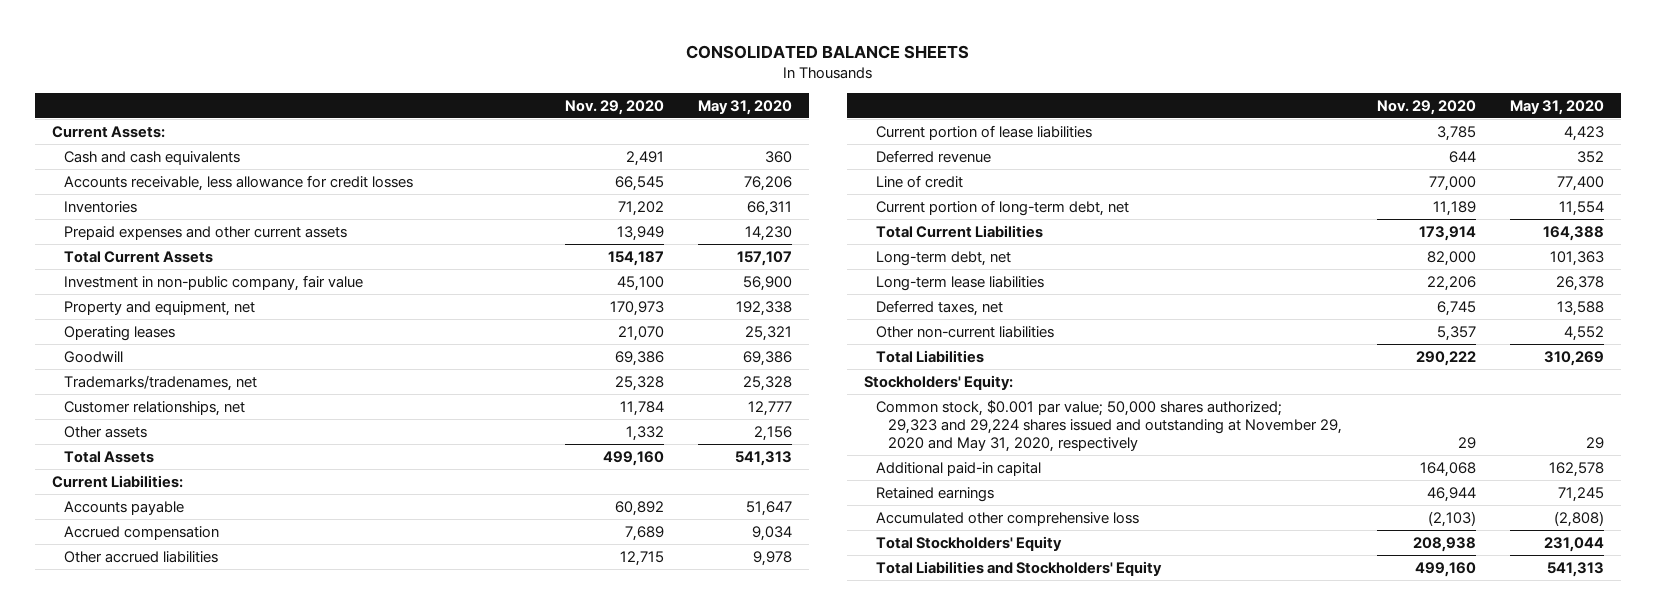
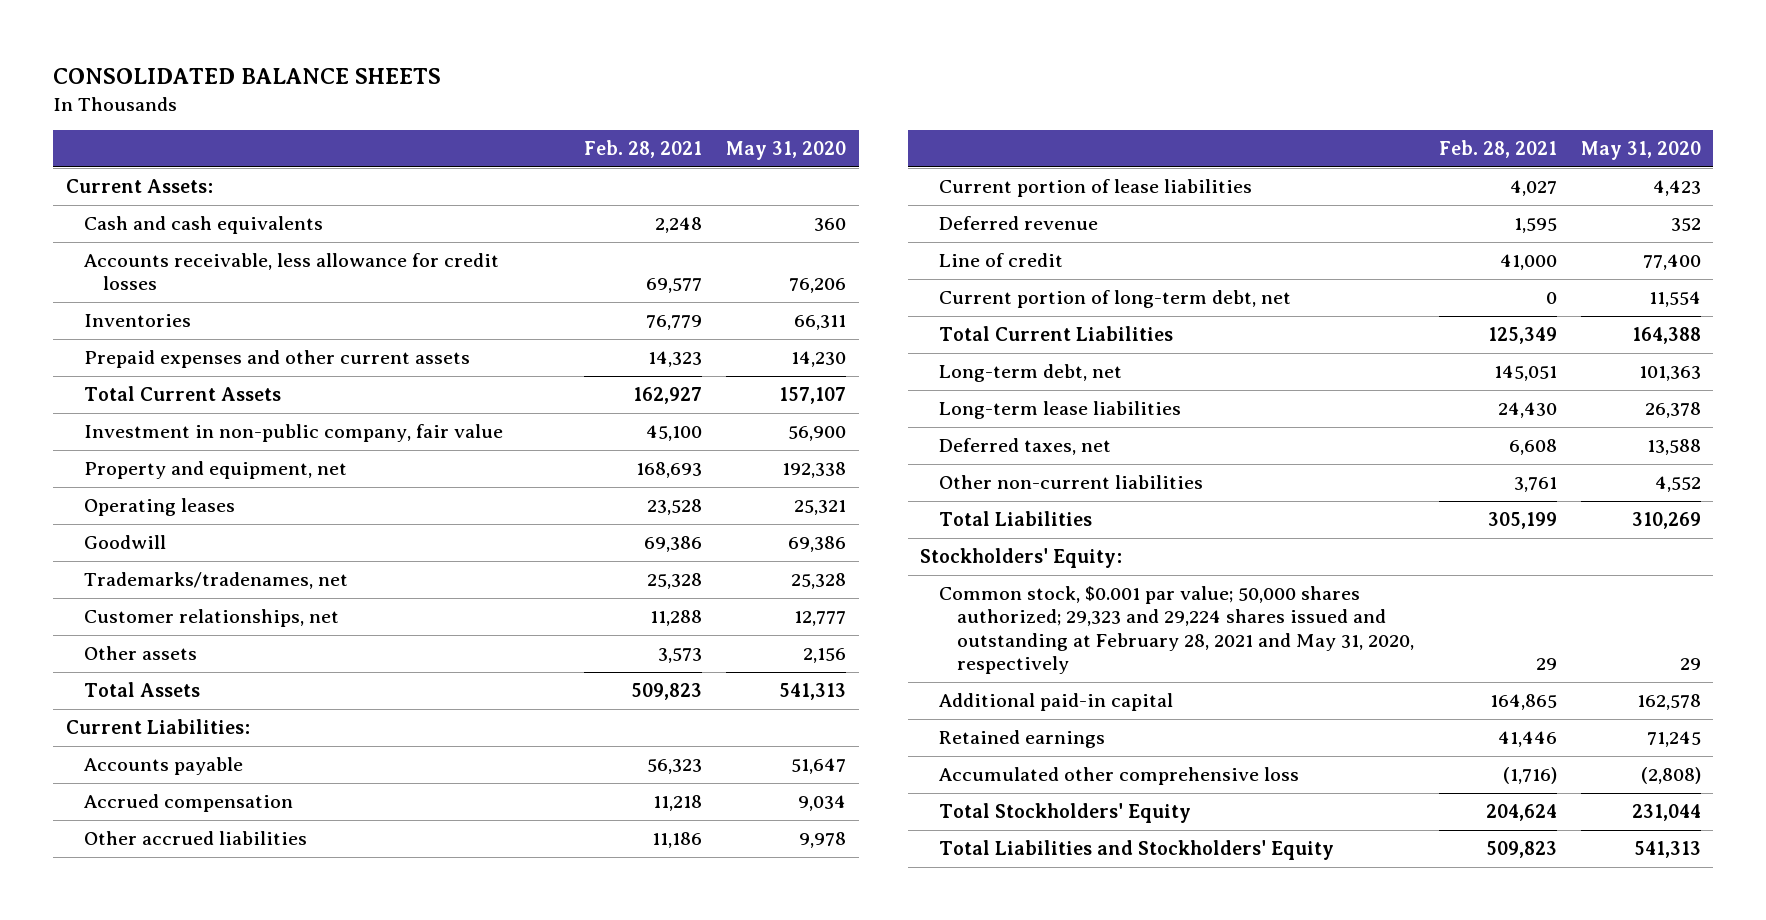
[565,99,665,115] Nov. 29, 2020 -> none
none -> [584,140,703,159] Feb. 28, 2021
[876,399,1343,452] Common stock, $0.001 par value; 50,000 shares authorized; 29,323 and 29,224 shares issued and outstanding at November 29, 2020 and May 31, 2020, respectively -> [938,586,1415,674] Common stock, $0.001 par value; 50,000 shares authorized; 29,323 and 29,224 shares issued and outstanding at February 28, 2021 and May 31, 2020, respectively

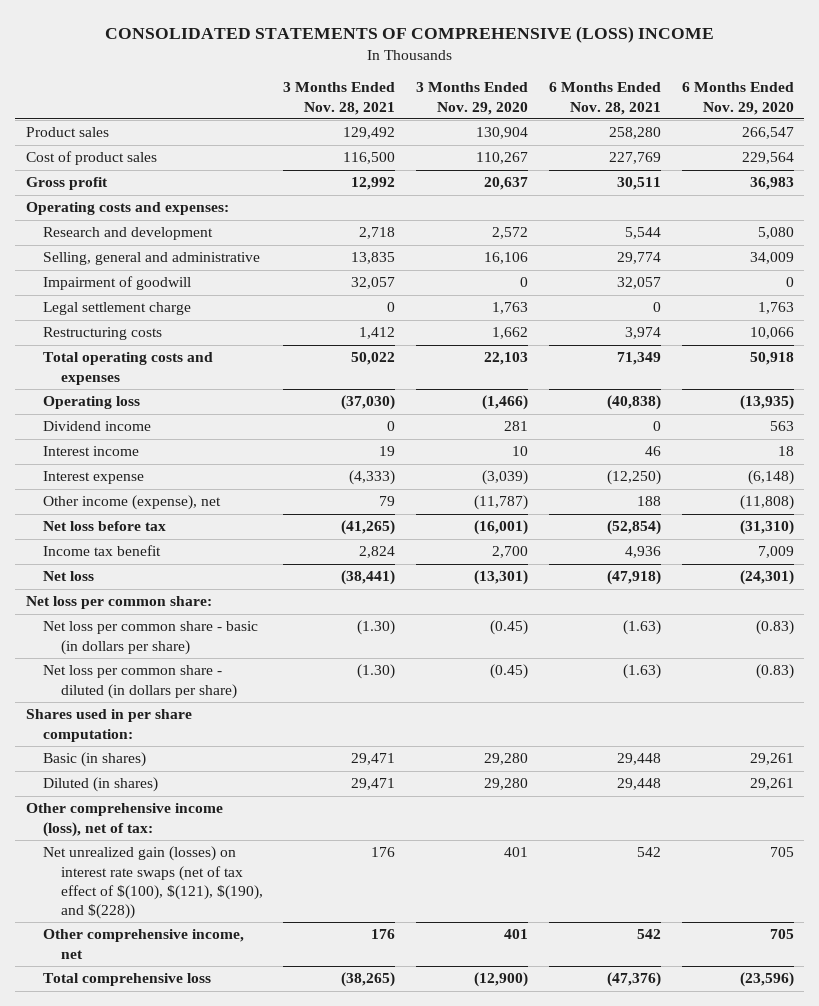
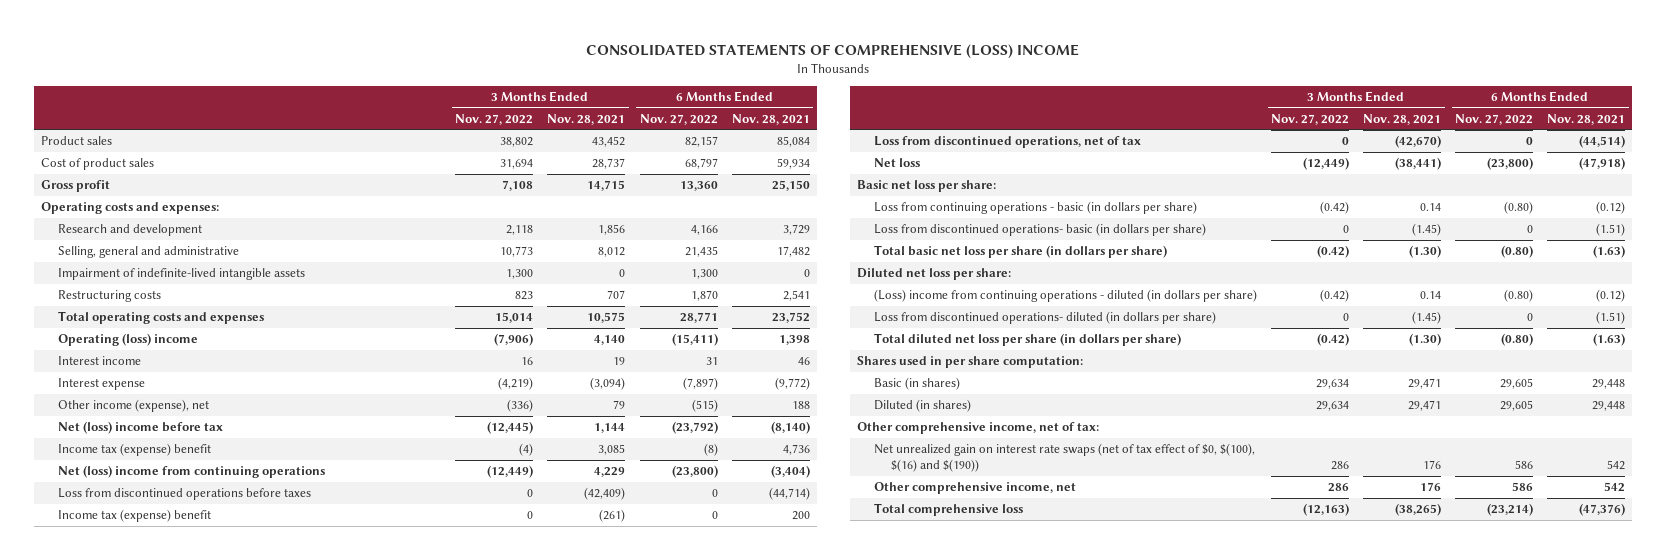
[416,82,529,115] 3 Months Ended Nov. 29, 2020 -> none
[681,82,794,115] 6 Months Ended Nov. 29, 2020 -> none
none -> [455,113,534,125] Nov. 27, 2022
none -> [639,113,718,125] Nov. 27, 2022
[343,127,396,140] 129,492 -> [592,136,626,148] 43,452
[608,127,661,140] 258,280 -> [776,136,810,148] 85,084
[343,152,396,165] 116,500 -> [592,158,626,170] 28,737
[608,152,661,165] 227,769 -> [776,158,810,170] 59,934
[351,177,396,191] 12,992 -> [587,180,626,192] 14,715
[616,177,661,191] 30,511 -> [771,180,810,192] 25,150
[43,276,192,291] Impairment of goodwill -> none
[43,302,192,316] Legal settlement charge -> none
[43,421,152,432] Dividend income -> none
[359,227,396,240] 2,718 -> [598,224,626,236] 1,856
[624,227,661,240] 5,544 -> [782,224,810,236] 3,729
[351,252,396,265] 13,835 -> [598,247,626,258] 8,012
[616,252,661,265] 29,774 -> [776,246,810,258] 17,482
none -> [58,268,306,281] Impairment of indefinite-lived intangible assets
[359,327,396,340] 1,412 -> [607,290,626,300] 707
[624,327,661,340] 3,974 -> [782,290,810,302] 2,541
[351,352,396,366] 50,022 -> [587,312,626,324] 10,575
[616,352,661,366] 71,349 -> [771,312,810,324] 23,752
[43,396,141,410] Operating loss -> [58,333,199,347] Operating (loss) income
[341,395,396,411] (37,030) -> [594,335,626,346] 4,140
[606,395,661,411] (40,838) -> [778,335,810,346] 1,398
[349,470,396,486] (4,333) -> [590,377,626,391] (3,094)
[606,470,661,486] (12,250) -> [774,377,810,391] (9,772)
[43,521,167,532] Net loss before tax -> [58,421,224,435] Net (loss) income before tax
[341,520,396,536] (41,265) -> [594,423,626,434] 1,144
[606,520,661,536] (52,854) -> [770,421,810,435] (8,140)
[43,545,162,557] Income tax benefit -> [58,443,212,457] Income tax (expense) benefit
[359,546,396,559] 2,824 -> [598,444,626,456] 3,085
[624,546,661,559] 4,936 -> [782,444,810,456] 4,736
none -> [58,465,326,479] Net (loss) income from continuing operations
none -> [58,488,312,501] Loss from discontinued operations before taxes
none -> [58,509,212,523] Income tax (expense) benefit
none -> [873,136,1141,149] Loss from discontinued operations, net of tax
[25,596,212,610] Net loss per common share: -> [856,180,996,193] Basic net loss per share:
none -> [873,201,1197,215] Loss from continuing operations - basic (in dollars per share)
none -> [873,223,1206,237] Loss from discontinued operations- basic (in dollars per share)
[43,621,259,655] Net loss per common share - basic (in dollars per share) -> [873,245,1167,259] Total basic net loss per share (in dollars per share)
none -> [856,268,1011,281] Diluted net loss per share:
none -> [873,289,1257,303] (Loss) income from continuing operations - diluted (in dollars per share)
none -> [873,311,1216,325] Loss from discontinued operations- diluted (in dollars per share)
[43,665,237,699] Net loss per common share - diluted (in dollars per share) -> [873,333,1181,347] Total diluted net loss per share (in dollars per share)
[25,803,223,837] Other comprehensive income (loss), net of tax: -> [856,422,1099,435] Other comprehensive income, net of tax:
[43,846,263,919] Net unrealized gain (losses) on interest rate swaps (net of tax effect of $(100), $(121), $(190), and $(228)) -> [873,443,1255,473] Net unrealized gain on interest rate swaps (net of tax effect of $0, $(100), $(16) and $(190))

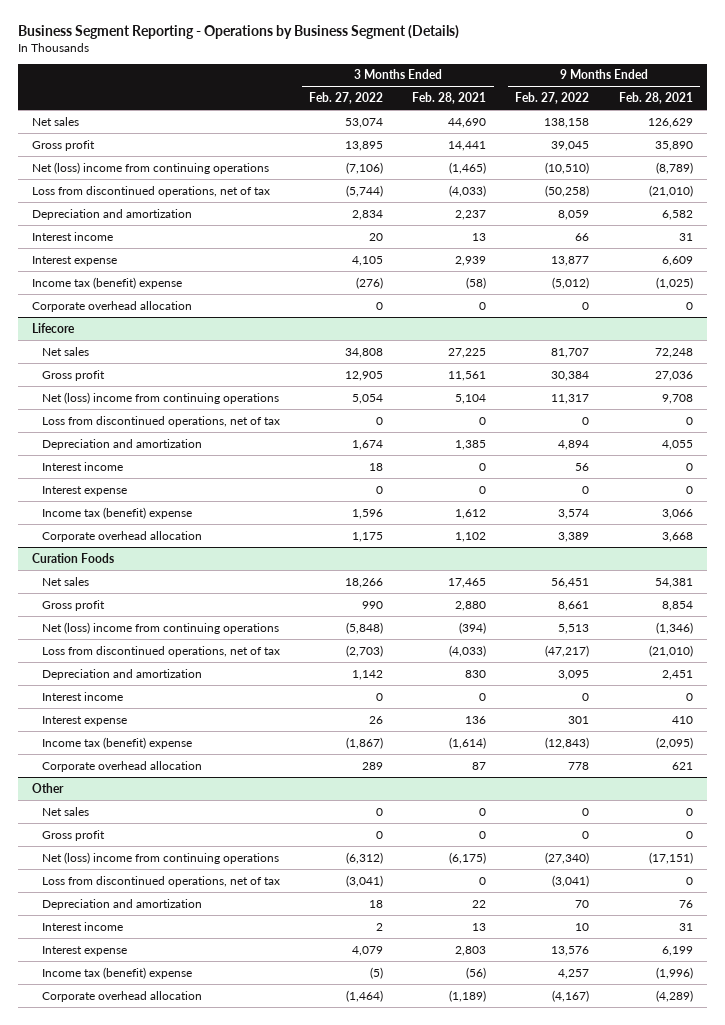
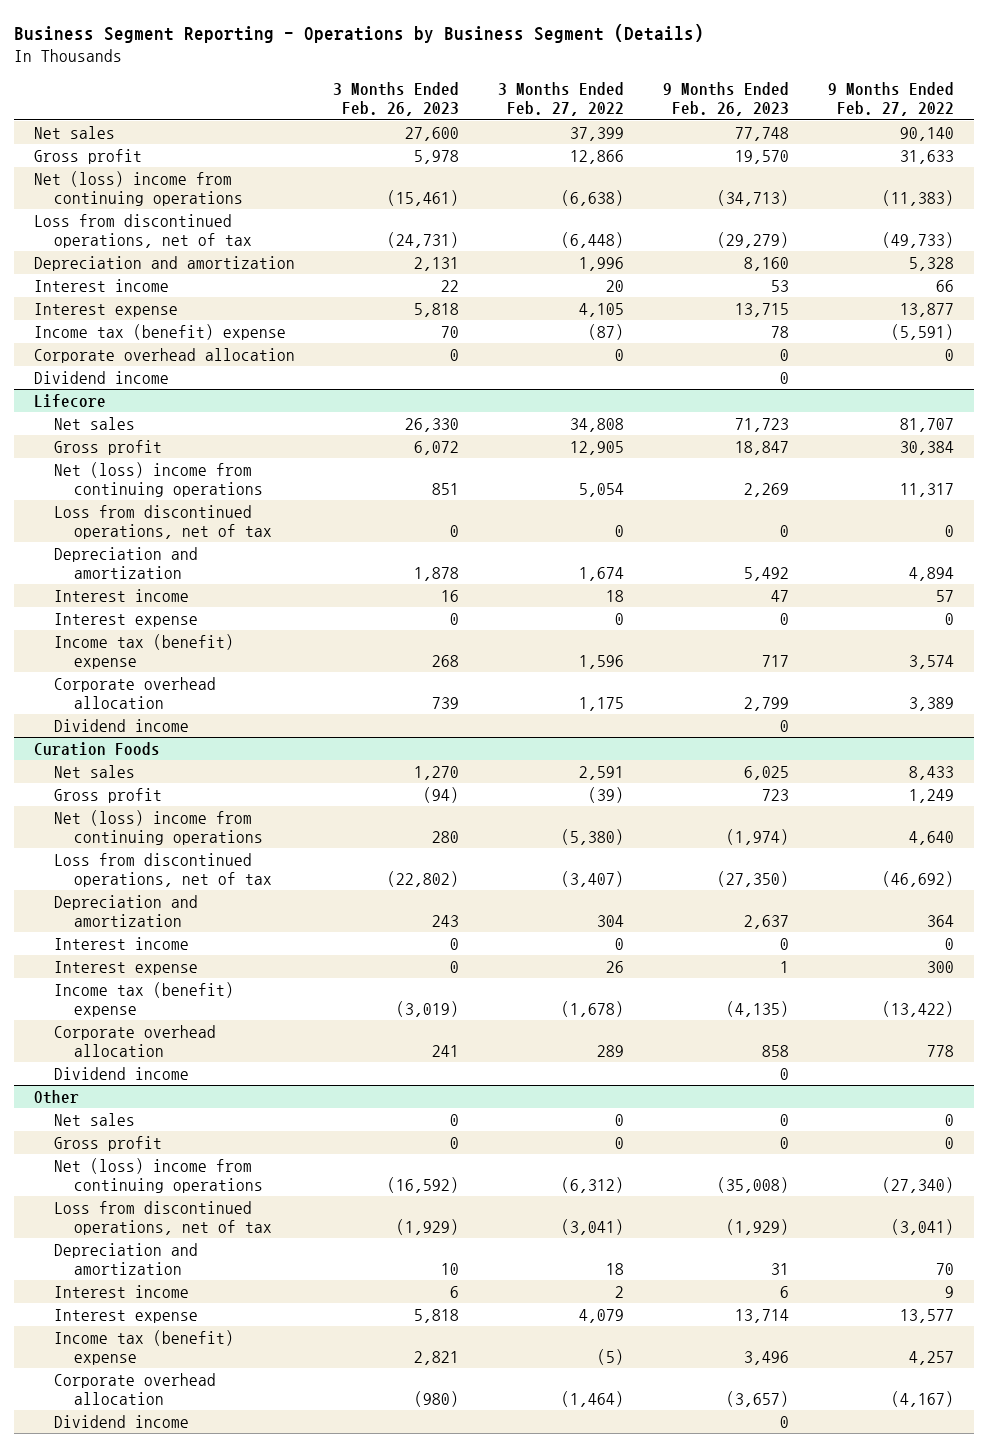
[412,92,487,105] Feb. 28, 2021 -> none
[618,92,693,105] Feb. 28, 2021 -> none
none -> [333,82,460,117] 3 Months Ended Feb. 26, 2023
none -> [663,82,790,117] 9 Months Ended Feb. 26, 2023
[345,117,384,128] 53,074 -> [570,126,625,141] 37,399
[544,117,590,128] 138,158 -> [900,126,955,141] 90,140
[345,140,384,151] 13,895 -> [570,149,625,164] 12,866
[551,140,590,151] 39,045 -> [900,149,955,164] 31,633
[346,161,384,174] (7,106) -> [561,189,625,206] (6,638)
[545,161,590,174] (10,510) -> [882,189,955,206] (11,383)
[346,184,384,197] (5,744) -> [561,231,625,248] (6,448)
[545,184,590,197] (50,258) -> [882,231,955,248] (49,733)
[352,209,384,220] 2,834 -> [579,256,625,271] 1,996
[558,209,590,220] 8,059 -> [909,256,955,271] 5,328
[356,276,384,289] (276) -> [588,323,625,340] (87)
[552,276,590,289] (5,012) -> [891,323,955,340] (5,591)
none -> [33,370,169,384] Dividend income
[575,462,590,471] 56 -> [936,589,955,602] 57
none -> [54,718,190,732] Dividend income
[345,577,384,588] 18,266 -> [579,765,625,780] 2,591
[551,577,590,588] 56,451 -> [909,765,955,780] 8,433
[362,600,384,609] 990 -> [588,786,625,803] (39)
[558,600,590,611] 8,661 -> [909,788,955,803] 1,249
[346,621,384,634] (5,848) -> [561,828,625,845] (5,380)
[558,623,590,634] 5,513 -> [909,830,955,845] 4,640
[346,644,384,657] (2,703) -> [561,870,625,887] (3,407)
[545,644,590,657] (47,217) -> [882,870,955,887] (46,692)
[352,669,384,680] 1,142 -> [597,914,625,927] 304
[558,669,590,680] 3,095 -> [927,914,955,927] 364
[568,715,590,724] 301 -> [927,960,955,973] 300
[346,736,384,749] (1,867) -> [561,1000,625,1017] (1,678)
[545,736,590,749] (12,843) -> [882,1000,955,1017] (13,422)
none -> [54,1066,190,1080] Dividend income
[575,922,590,931] 10 -> [945,1285,955,1298] 9
[551,945,590,956] 13,576 -> [900,1308,955,1323] 13,577
none -> [54,1414,190,1428] Dividend income

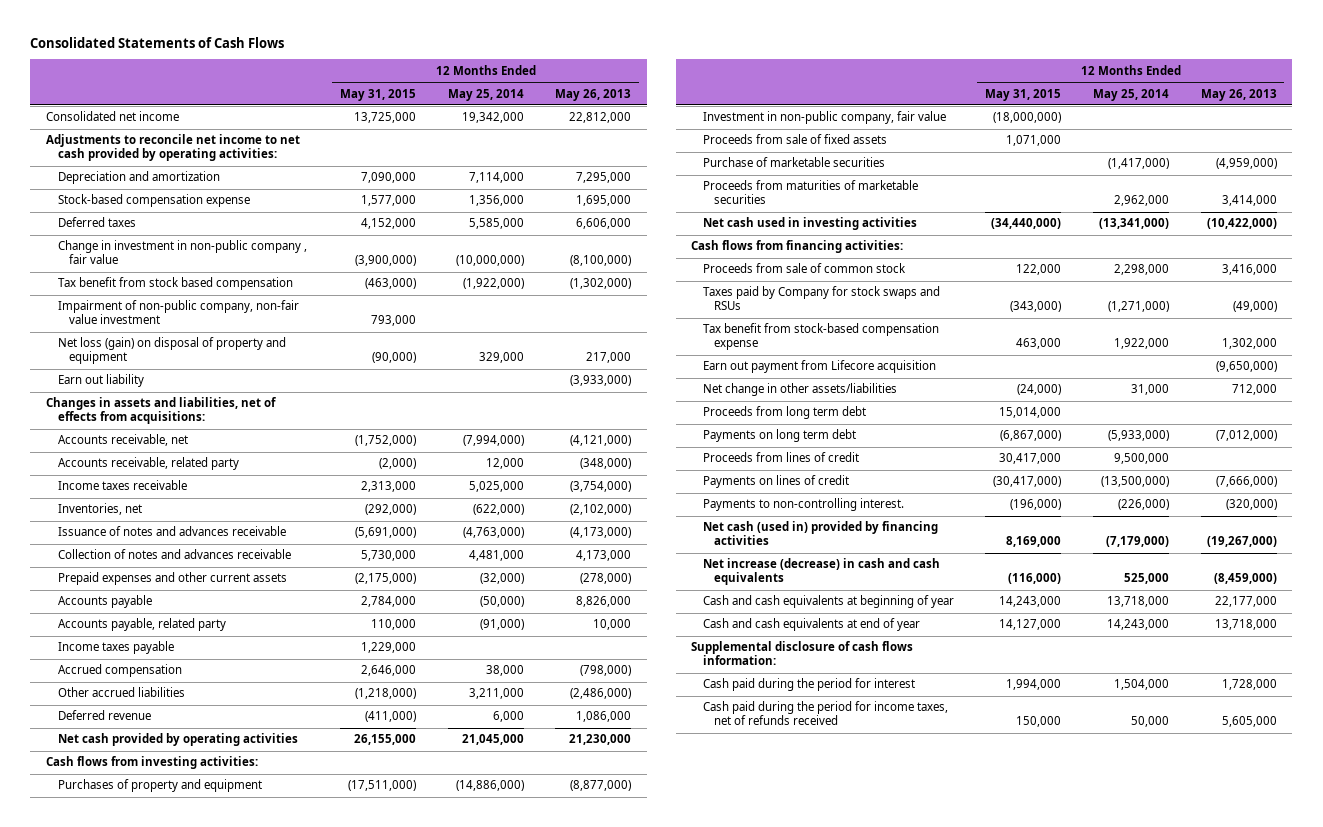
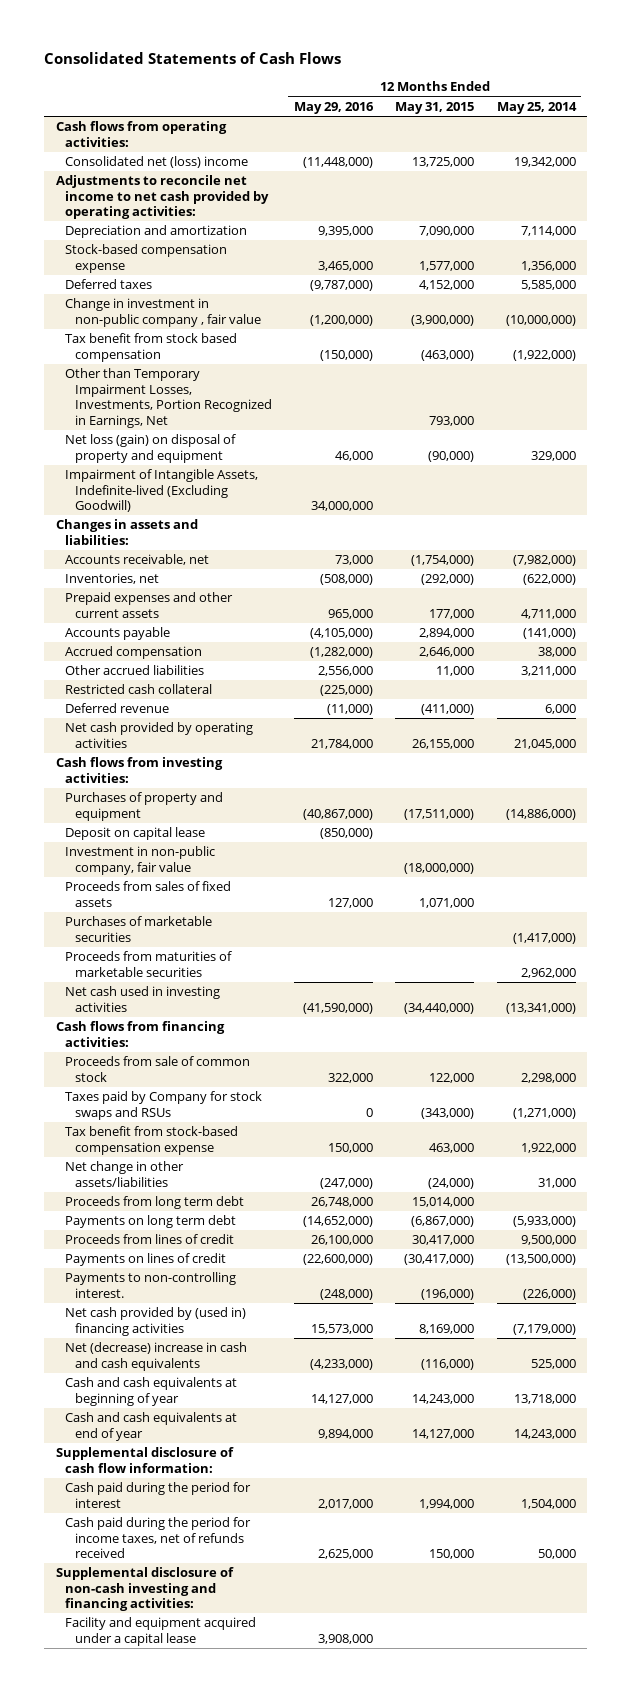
[555,88,632,101] May 26, 2013 -> none
none -> [294,101,375,114] May 29, 2016
none -> [55,121,227,147] Cash flows from operating activities:
[46,111,180,122] Consolidated net income -> [65,156,249,169] Consolidated net (loss) income
[57,300,299,325] Impairment of non-public company, non-fair value investment -> [65,368,272,428] Other than Temporary Impairment Losses, Investments, Portion Recognized in Earnings, Net
[57,374,144,388] Earn out liability -> none
[57,457,239,471] Accounts receivable, related party -> none
[57,480,187,491] Income taxes receivable -> none
none -> [65,469,259,513] Impairment of Intangible Assets, Indefinite-lived (Excluding Goodwill)
[46,397,277,425] Changes in assets and liabilities, net of effects from acquisitions: -> [55,519,198,545] Changes in assets and liabilities:
[355,435,417,447] (1,752,000) -> [411,555,475,567] (1,754,000)
[462,435,524,447] (7,994,000) -> [512,555,576,567] (7,982,000)
[57,526,286,537] Issuance of notes and advances receivable -> none
[57,549,291,560] Collection of notes and advances receivable -> none
[57,618,226,632] Accounts payable, related party -> none
[57,641,174,655] Income taxes payable -> none
[355,573,417,585] (2,175,000) -> [429,608,475,619] 177,000
[479,573,524,585] (32,000) -> [520,608,576,619] 4,711,000
[361,596,417,608] 2,784,000 -> [419,628,475,639] 2,894,000
[479,596,524,608] (50,000) -> [522,628,576,640] (141,000)
[355,688,417,700] (1,218,000) -> [436,666,475,677] 11,000
none -> [65,684,213,695] Restricted cash collateral
none -> [65,827,206,841] Deposit on capital lease
[702,134,887,145] Proceeds from sale of fixed assets -> [65,881,232,907] Proceeds from sales of fixed assets
[702,157,885,168] Purchase of marketable securities -> [65,916,213,942] Purchases of marketable securities
[702,360,936,374] Earn out payment from Lifecore acquisition -> none
[702,521,938,546] Net cash (used in) provided by financing activities -> [65,1307,247,1336] Net cash provided by (used in) financing activities
[702,558,940,586] Net increase (decrease) in cash and cash equivalents -> [65,1342,248,1371] Net (decrease) increase in cash and cash equivalents
[691,641,914,666] Supplemental disclosure of cash flows information: -> [55,1447,234,1473] Supplemental disclosure of cash flow information:
none -> [55,1567,234,1612] Supplemental disclosure of non-cash investing and financing activities:
none -> [65,1617,257,1646] Facility and equipment acquired under a capital lease

